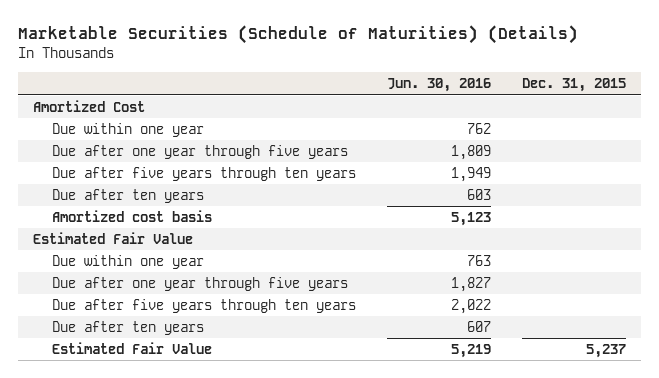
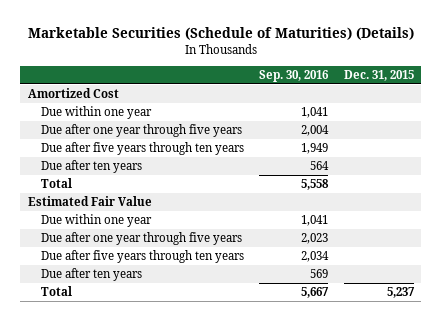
[386,78,491,93] Jun. 30, 2016 -> none
none -> [259,69,330,82] Sep. 30, 2016
[52,210,213,223] Amortized cost basis -> [41,178,73,189] Total
[52,342,213,355] Estimated Fair Value -> [41,286,73,297] Total

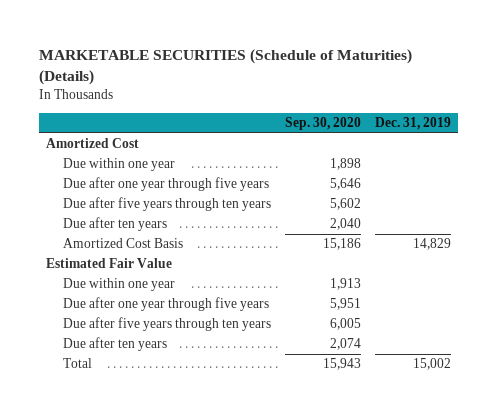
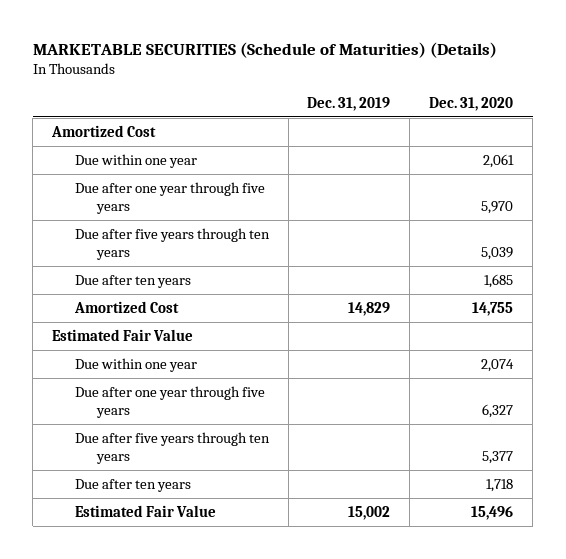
[284,117,361,131] Sep. 30, 2020 -> none
none -> [429,96,514,111] Dec. 31, 2020
[63,238,184,249] Amortized Cost Basis -> [73,300,179,313] Amortized Cost
[63,358,93,369] Total -> [74,504,216,517] Estimated Fair Value

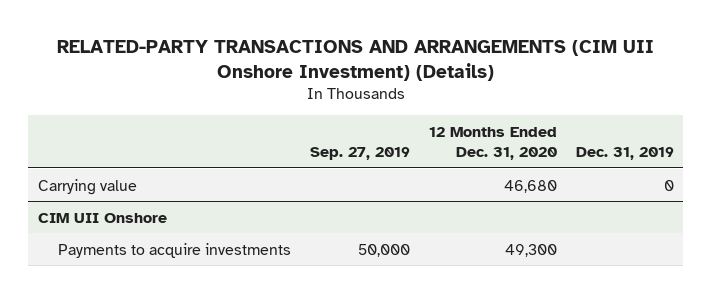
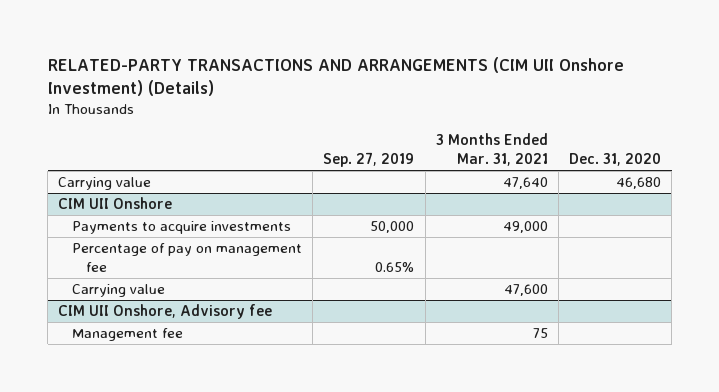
[428,126,557,160] 12 Months Ended Dec. 31, 2020 -> none
[575,146,674,160] Dec. 31, 2019 -> none
none -> [435,133,548,167] 3 Months Ended Mar. 31, 2021
none -> [568,153,661,167] Dec. 31, 2020
none -> [72,243,303,272] Percentage of pay on management fee
none -> [72,284,166,298] Carrying value
none -> [58,304,273,320] CIM UII Onshore, Advisory fee
none -> [72,328,184,342] Management fee

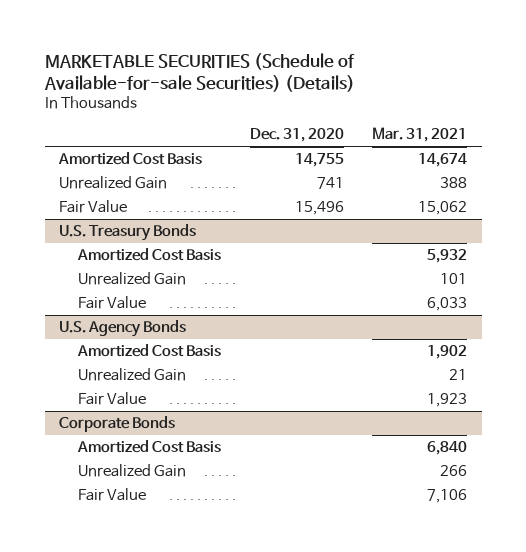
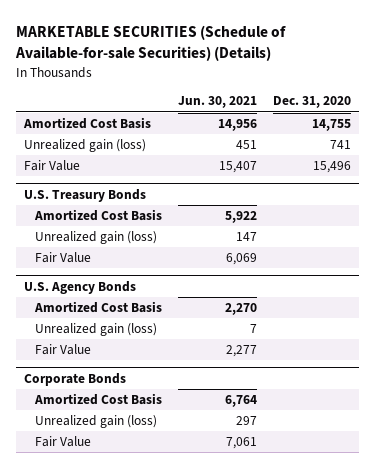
[372,127,468,143] Mar. 31, 2021 -> none
none -> [178,96,258,109] Jun. 30, 2021
[58,176,167,190] Unrealized Gain -> [24,139,147,153] Unrealized gain (loss)
[78,272,187,286] Unrealized Gain -> [35,231,158,245] Unrealized gain (loss)
[78,368,187,382] Unrealized Gain -> [35,323,158,337] Unrealized gain (loss)
[78,464,187,478] Unrealized Gain -> [35,415,158,429] Unrealized gain (loss)

